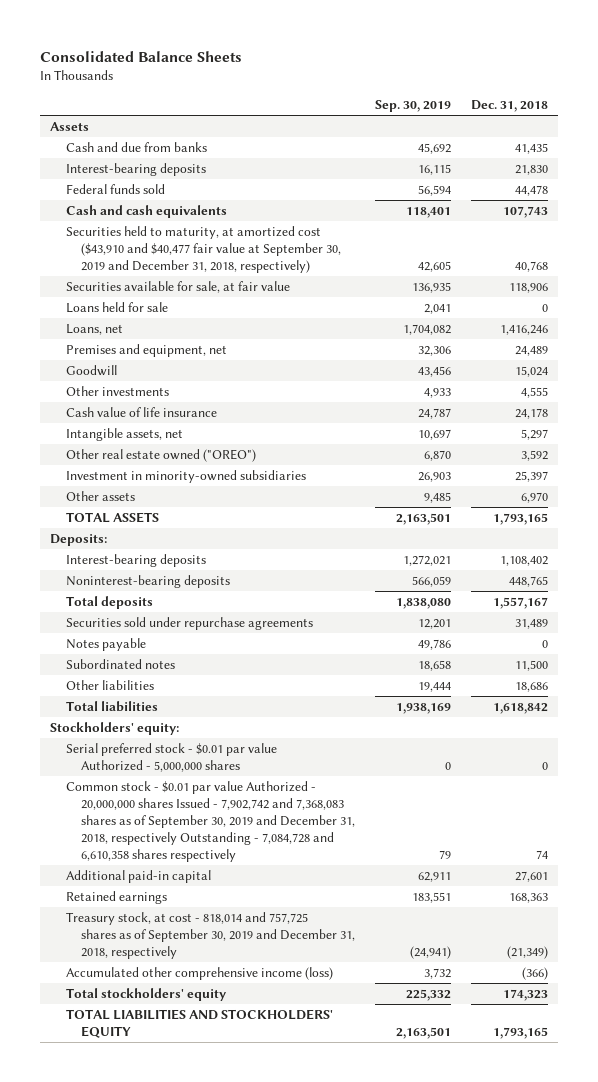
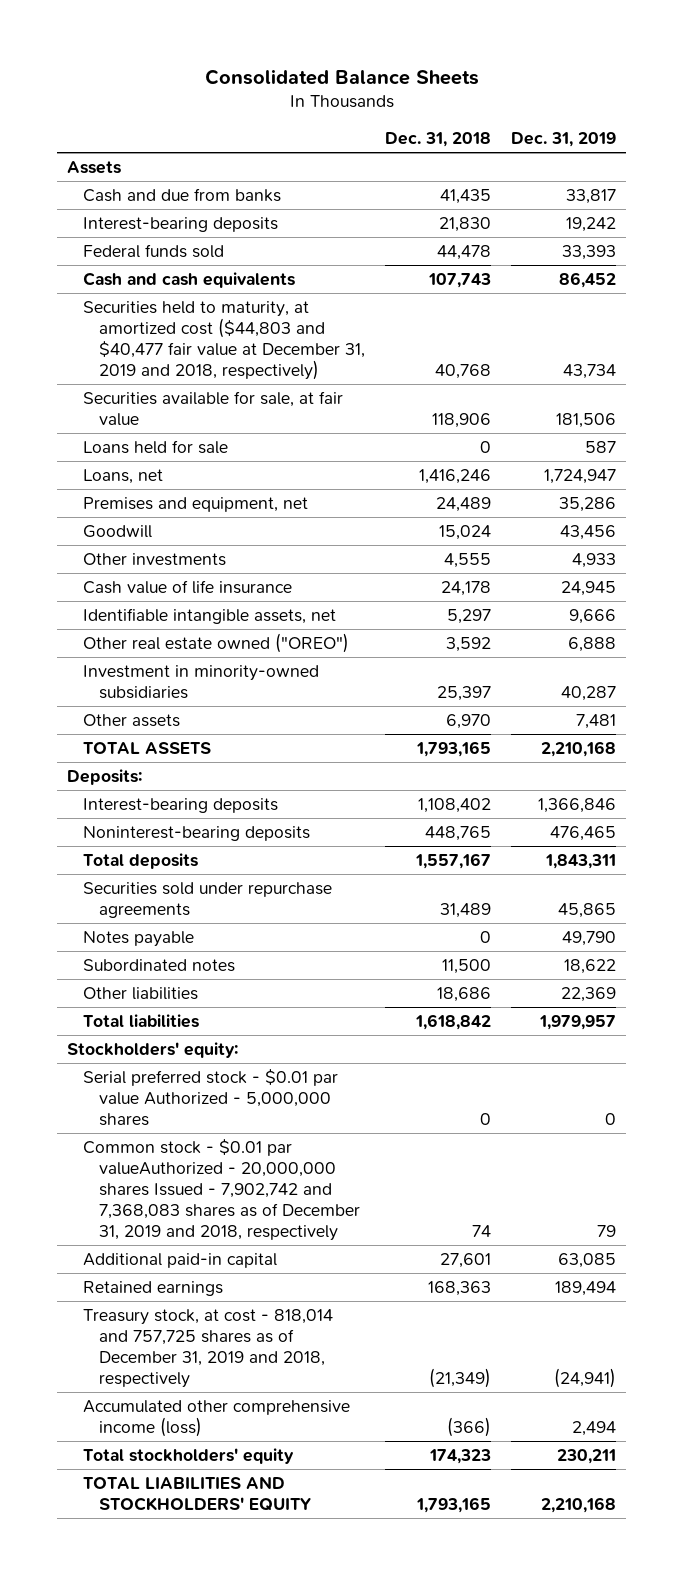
[374,99,451,112] Sep. 30, 2019 -> none
none -> [511,132,617,148] Dec. 31, 2019
[65,226,341,274] Securities held to maturity, at amortized cost ($43,910 and $40,477 fair value at September 30, 2019 and December 31, 2018, respectively) -> [82,300,365,380] Securities held to maturity, at amortized cost ($44,803 and $40,477 fair value at December 31, 2019 and 2018, respectively)
[65,428,183,442] Intangible assets, net -> [82,607,336,624] Identifiable intangible assets, net
[65,781,355,863] Common stock - $0.01 par value Authorized - 20,000,000 shares Issued - 7,902,742 and 7,368,083 shares as of September 30, 2019 and December 31, 2018, respectively Outstanding - 7,084,728 and 6,610,358 shares respectively -> [82,1138,360,1241] Common stock - $0.01 par valueAuthorized - 20,000,000 shares Issued - 7,902,742 and 7,368,083 shares as of December 31, 2019 and 2018, respectively
[65,912,355,960] Treasury stock, at cost - 818,014 and 757,725 shares as of September 30, 2019 and December 31, 2018, respectively -> [82,1308,333,1388] Treasury stock, at cost - 818,014 and 757,725 shares as of December 31, 2019 and 2018, respectively

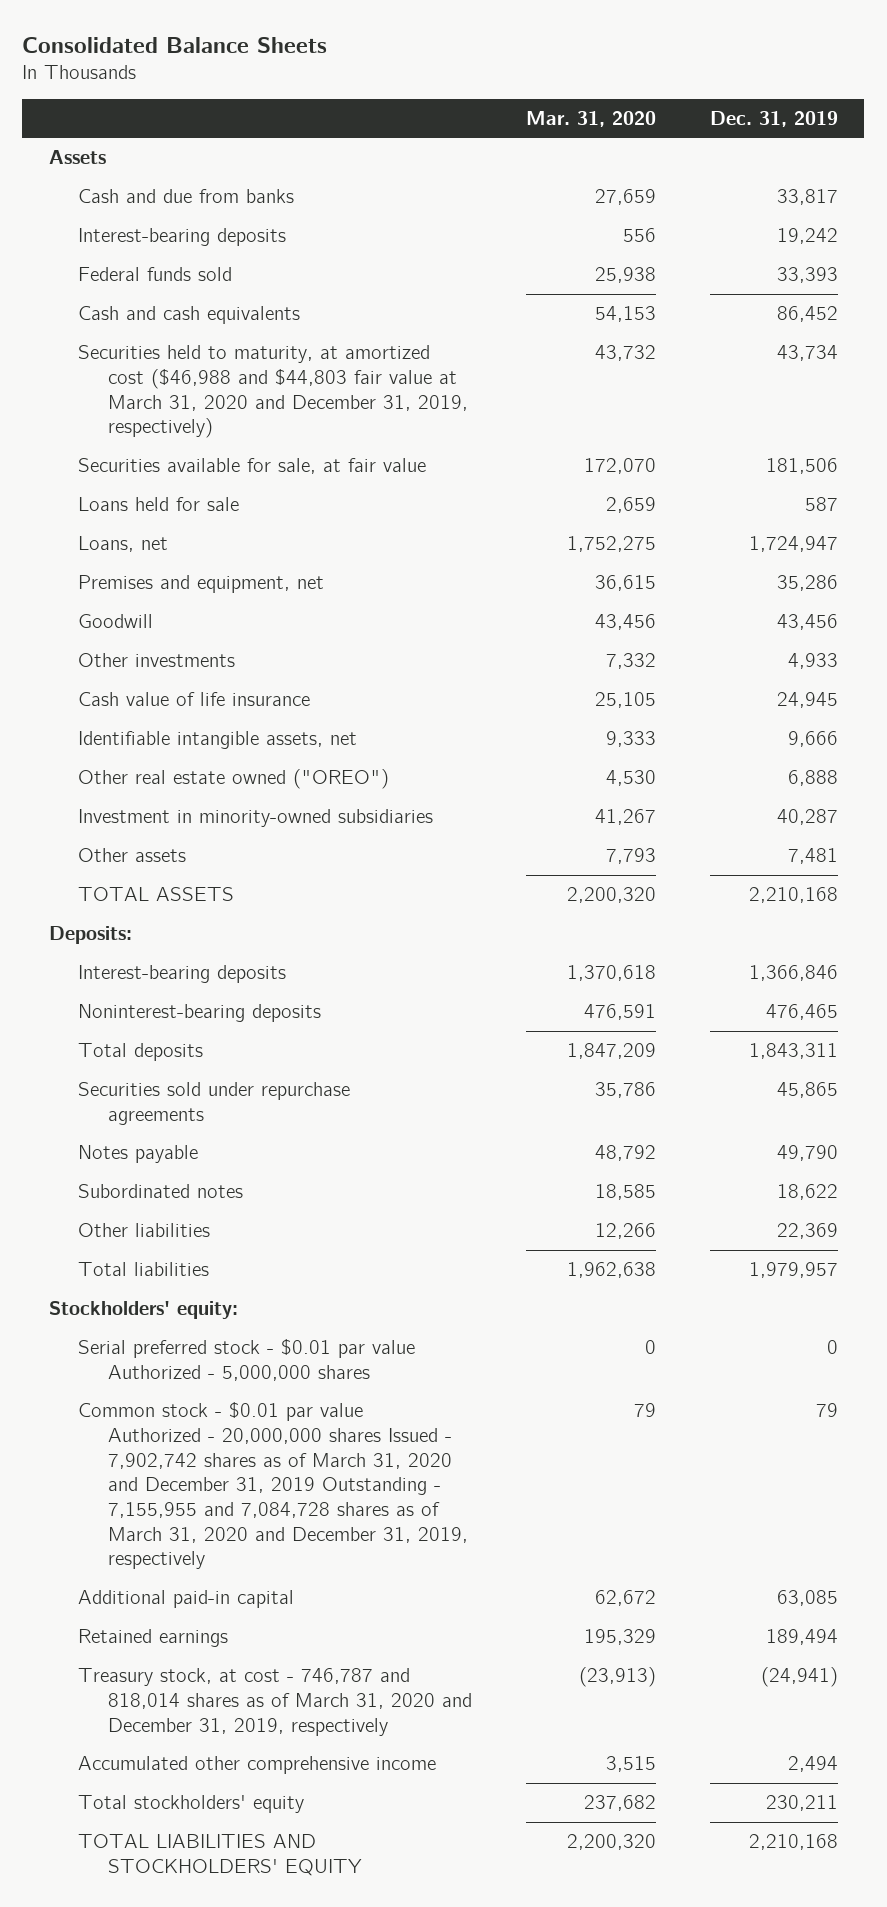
[385,132,492,148] Dec. 31, 2018 -> none
none -> [525,110,656,127] Mar. 31, 2020
[82,300,365,380] Securities held to maturity, at amortized cost ($44,803 and $40,477 fair value at December 31, 2019 and 2018, respectively) -> [78,345,468,439] Securities held to maturity, at amortized cost ($46,988 and $44,803 fair value at March 31, 2020 and December 31, 2019, respectively)
[82,1138,360,1241] Common stock - $0.01 par valueAuthorized - 20,000,000 shares Issued - 7,902,742 and 7,368,083 shares as of December 31, 2019 and 2018, respectively -> [78,1402,468,1570] Common stock - $0.01 par value Authorized - 20,000,000 shares Issued - 7,902,742 shares as of March 31, 2020 and December 31, 2019 Outstanding - 7,155,955 and 7,084,728 shares as of March 31, 2020 and December 31, 2019, respectively
[82,1308,333,1388] Treasury stock, at cost - 818,014 and 757,725 shares as of December 31, 2019 and 2018, respectively -> [78,1668,472,1736] Treasury stock, at cost - 746,787 and 818,014 shares as of March 31, 2020 and December 31, 2019, respectively
[82,1399,350,1437] Accumulated other comprehensive income (loss) -> [78,1756,437,1775] Accumulated other comprehensive income

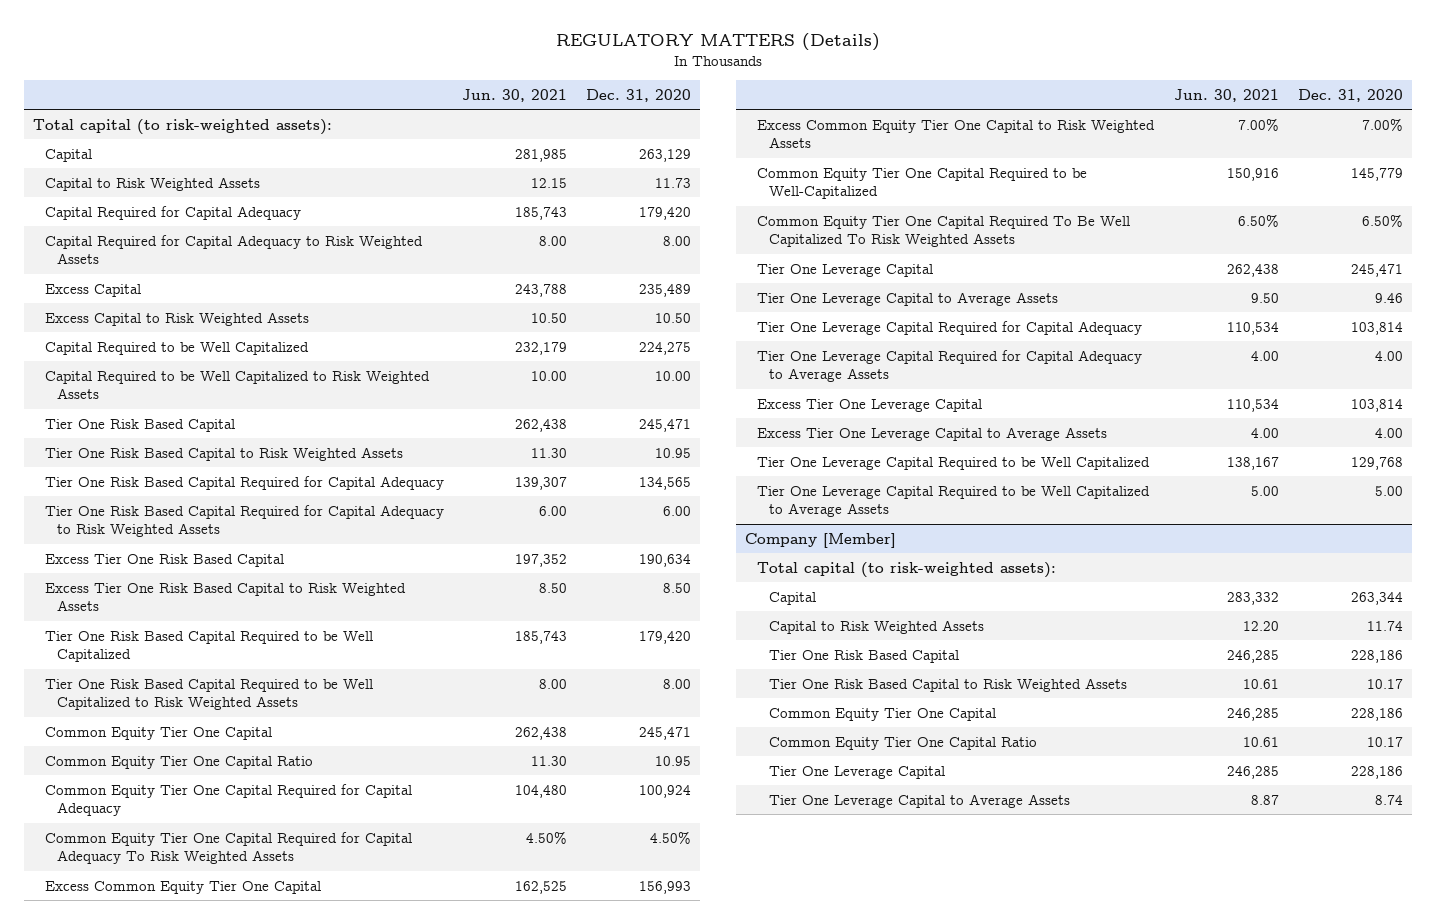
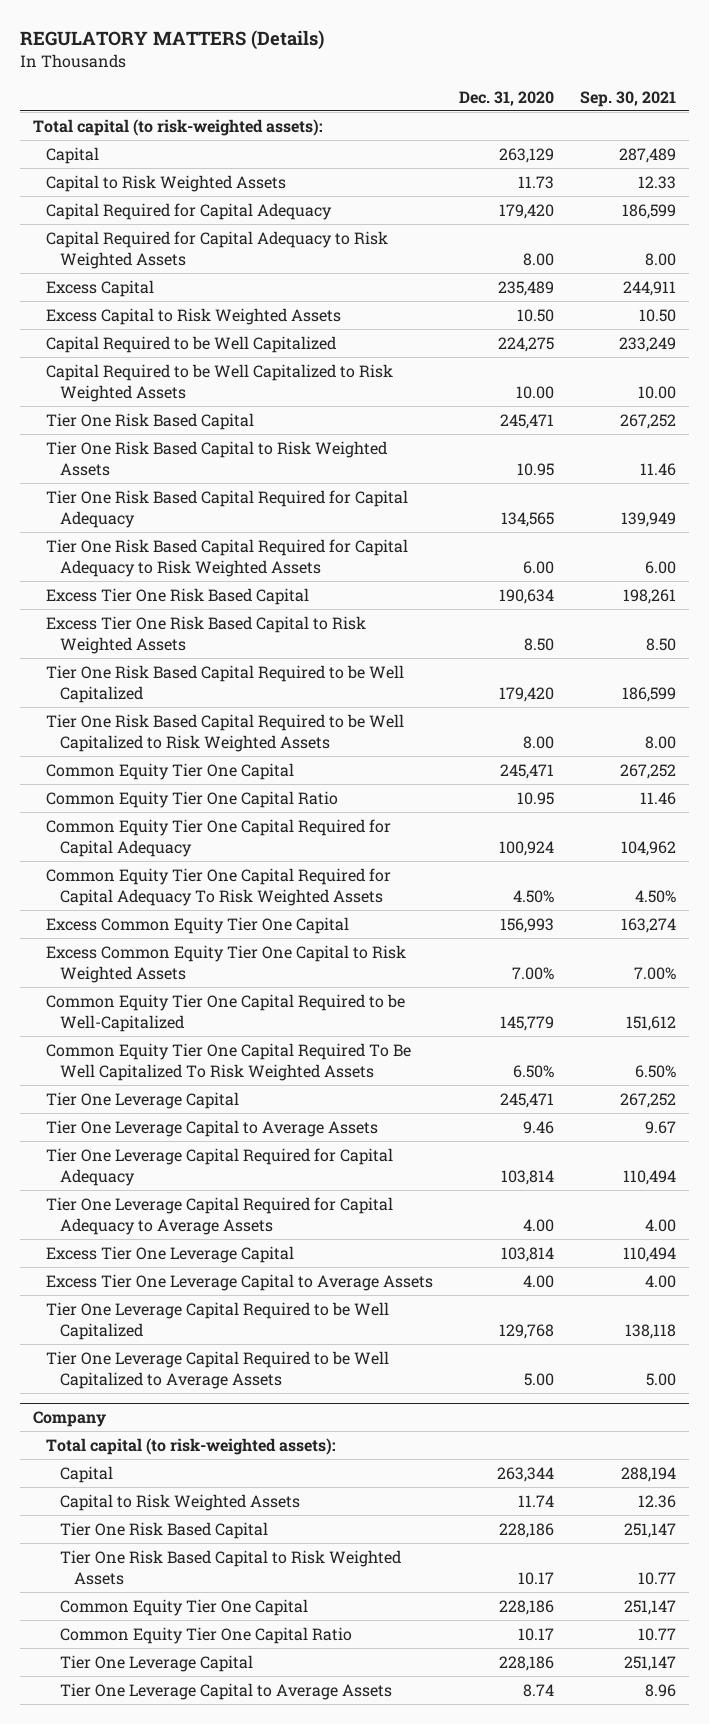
[462,88,568,102] Jun. 30, 2021 -> none
none -> [580,90,677,107] Sep. 30, 2021
[745,532,897,548] Company [Member] -> [32,1411,106,1428] Company

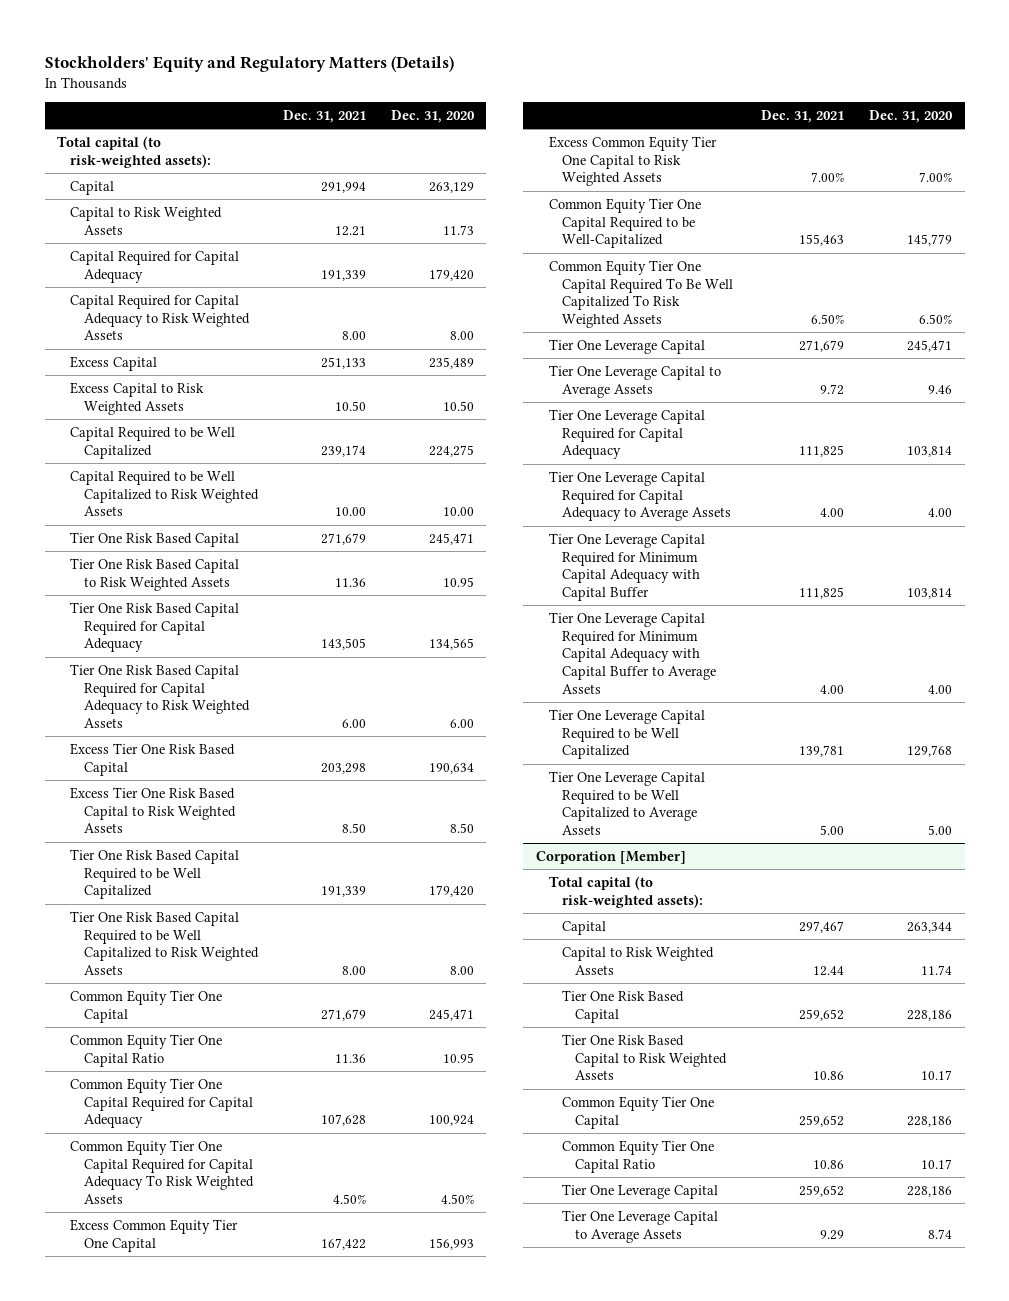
[19,29,324,50] REGULATORY MATTERS (Details) -> [44,55,454,72] Stockholders' Equity and Regulatory Matters (Details)
[580,90,677,107] Sep. 30, 2021 -> none
none -> [282,110,366,124] Dec. 31, 2021
[46,1245,295,1263] Excess Tier One Leverage Capital -> [548,532,705,602] Tier One Leverage Capital Required for Minimum Capital Adequacy with Capital Buffer
[46,1273,434,1291] Excess Tier One Leverage Capital to Average Assets -> [548,611,717,694] Tier One Leverage Capital Required for Minimum Capital Adequacy with Capital Buffer to Average Assets
[32,1411,106,1428] Company -> none
none -> [535,850,686,864] Corporation [Member]

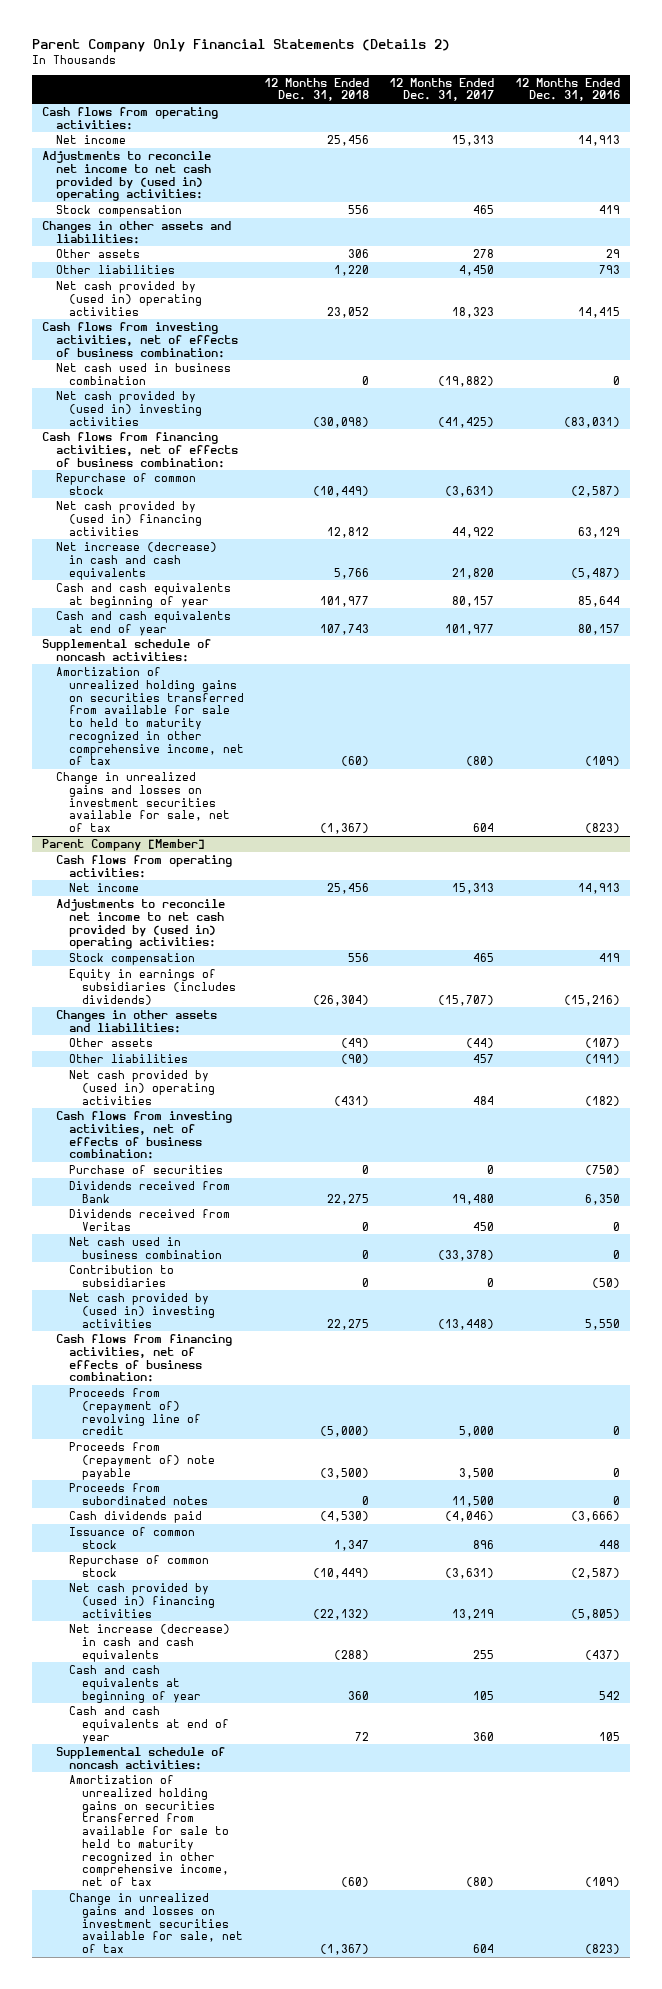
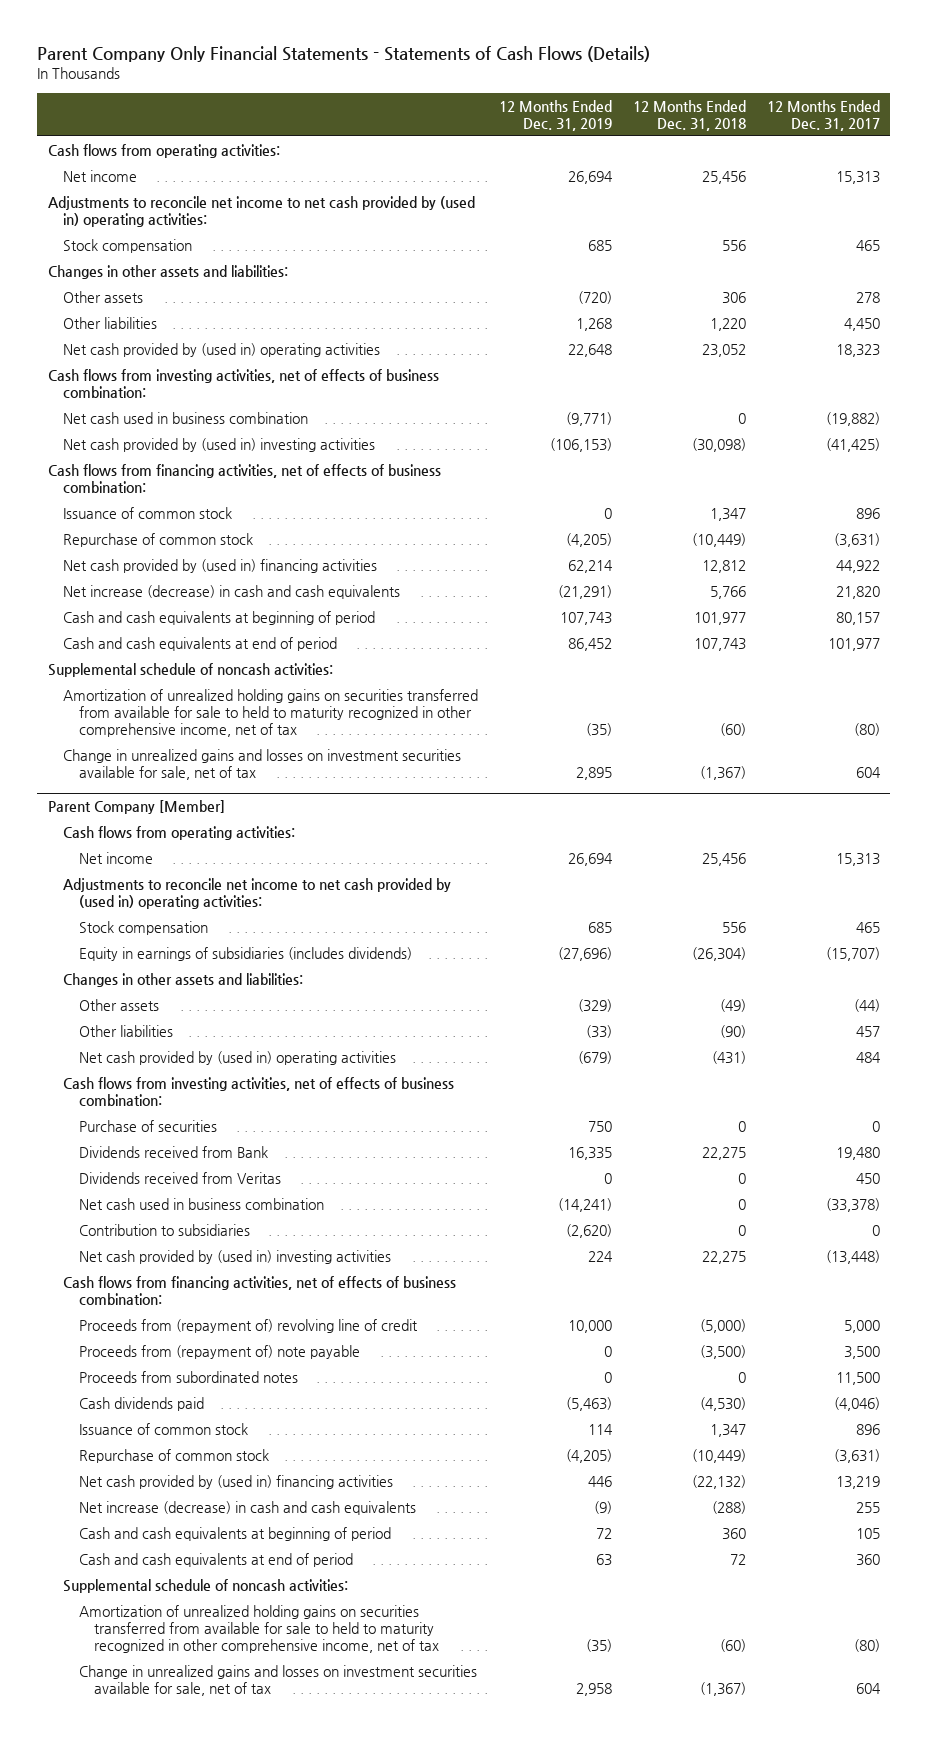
[32,39,451,54] Parent Company Only Financial Statements (Details 2) -> [37,46,651,63] Parent Company Only Financial Statements - Statements of Cash Flows (Details)
[514,77,620,102] 12 Months Ended Dec. 31, 2016 -> none
none -> [498,99,612,131] 12 Months Ended Dec. 31, 2019
none -> [63,506,233,519] Issuance of common stock
[55,582,231,608] Cash and cash equivalents at beginning of year -> [63,610,376,625] Cash and cash equivalents at beginning of period
[55,610,231,636] Cash and cash equivalents at end of year -> [63,636,338,651] Cash and cash equivalents at end of period
[68,1664,202,1703] Cash and cash equivalents at beginning of year -> [78,1526,391,1541] Cash and cash equivalents at beginning of period
[68,1705,230,1744] Cash and cash equivalents at end of year -> [78,1552,353,1567] Cash and cash equivalents at end of period

